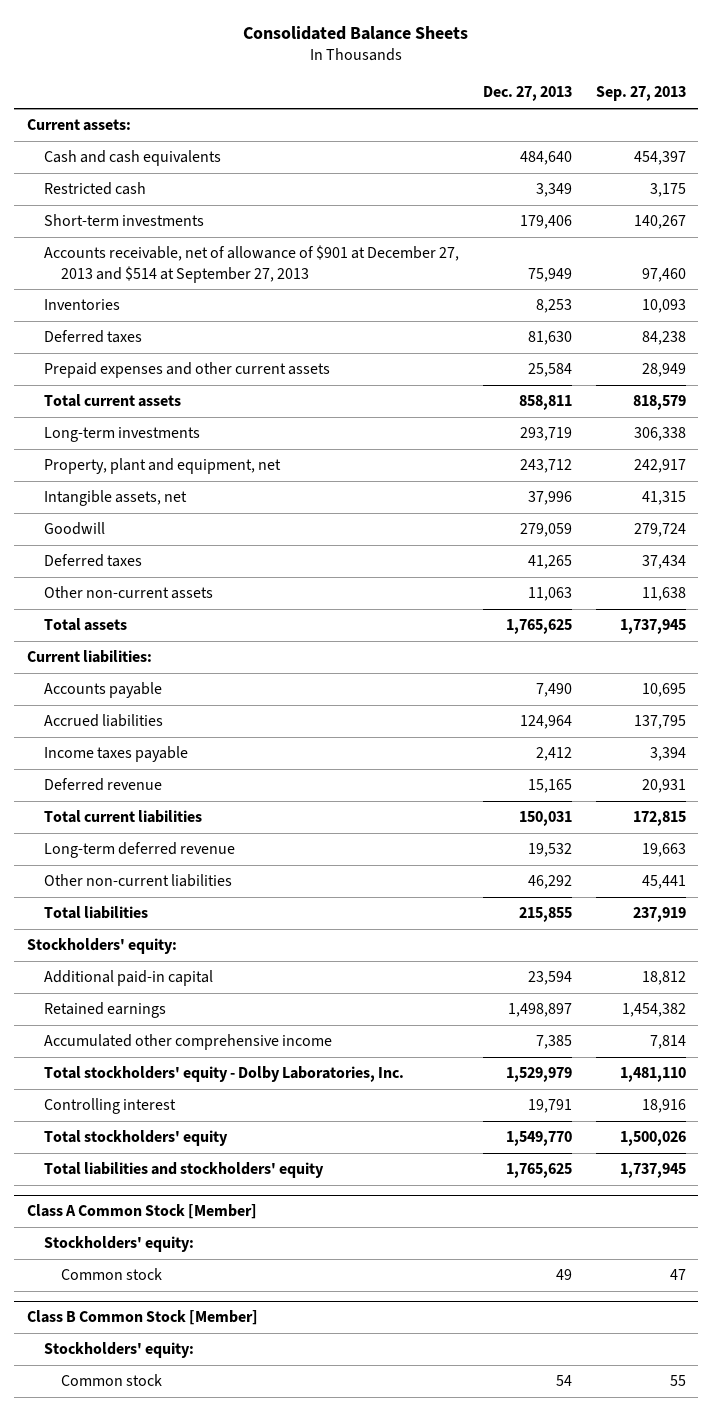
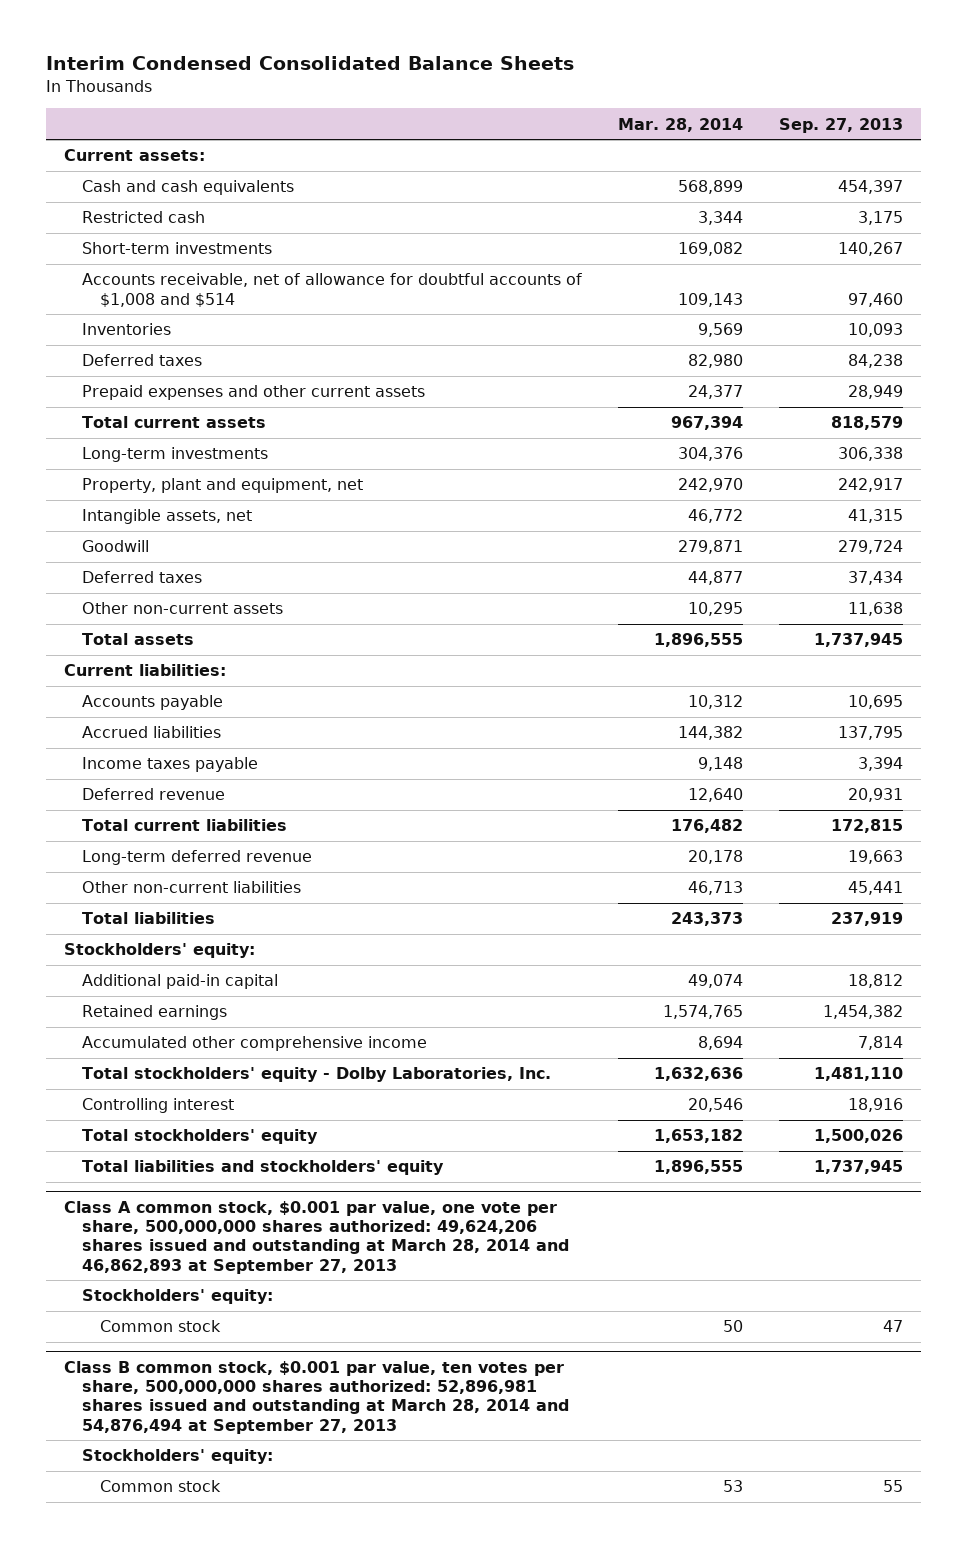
[243,26,469,41] Consolidated Balance Sheets -> [45,56,574,71] Interim Condensed Consolidated Balance Sheets
[482,86,572,102] Dec. 27, 2013 -> none
none -> [617,117,743,132] Mar. 28, 2014
[43,245,459,283] Accounts receivable, net of allowance of $901 at December 27, 2013 and $514 at September 27, 2013 -> [81,273,582,307] Accounts receivable, net of allowance for doubtful accounts of $1,008 and $514
[26,1204,257,1220] Class A Common Stock [Member] -> none
none -> [63,1200,569,1274] Class A common stock, $0.001 par value, one vote per share, 500,000,000 shares authorized: 49,624,206 shares issued and outstanding at March 28, 2014 and 46,862,893 at September 27, 2013
[26,1310,258,1326] Class B Common Stock [Member] -> none
none -> [63,1360,569,1434] Class B common stock, $0.001 par value, ten votes per share, 500,000,000 shares authorized: 52,896,981 shares issued and outstanding at March 28, 2014 and 54,876,494 at September 27, 2013

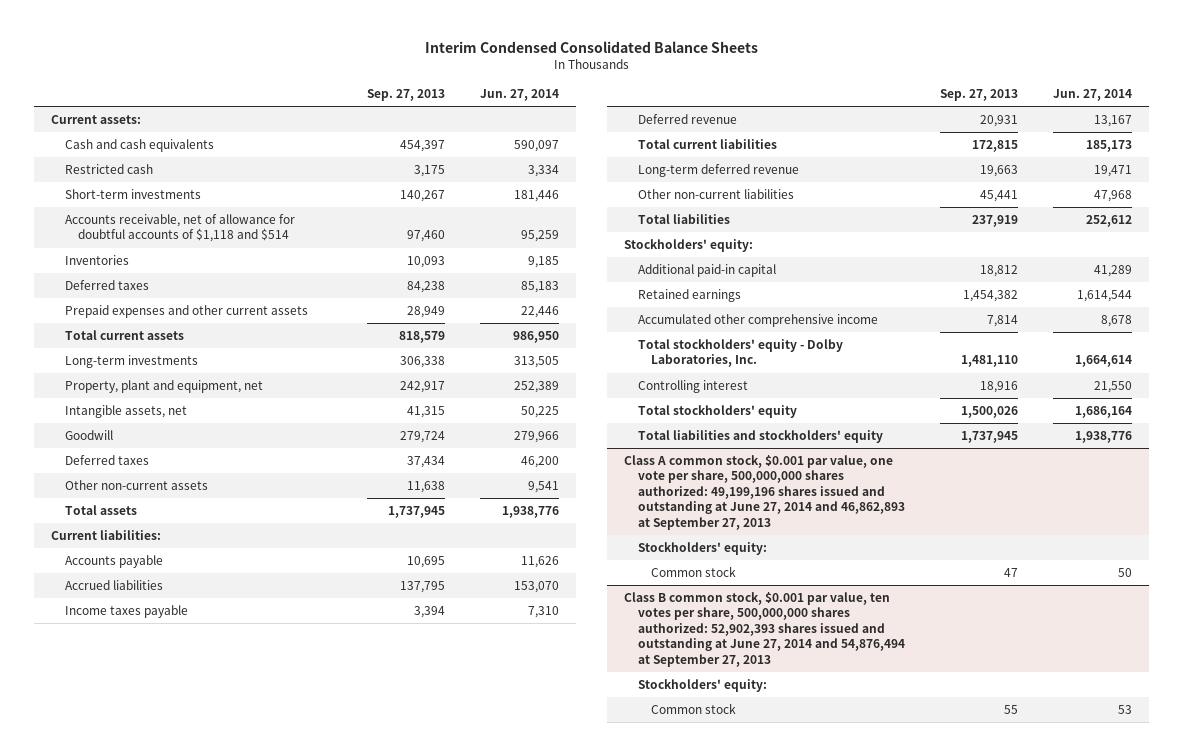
[617,117,743,132] Mar. 28, 2014 -> none
none -> [479,89,559,102] Jun. 27, 2014
[81,273,582,307] Accounts receivable, net of allowance for doubtful accounts of $1,008 and $514 -> [64,213,295,243] Accounts receivable, net of allowance for doubtful accounts of $1,118 and $514
[63,1200,569,1274] Class A common stock, $0.001 par value, one vote per share, 500,000,000 shares authorized: 49,624,206 shares issued and outstanding at March 28, 2014 and 46,862,893 at September 27, 2013 -> [624,454,905,530] Class A common stock, $0.001 par value, one vote per share, 500,000,000 shares authorized: 49,199,196 shares issued and outstanding at June 27, 2014 and 46,862,893 at September 27, 2013
[63,1360,569,1434] Class B common stock, $0.001 par value, ten votes per share, 500,000,000 shares authorized: 52,896,981 shares issued and outstanding at March 28, 2014 and 54,876,494 at September 27, 2013 -> [624,591,905,667] Class B common stock, $0.001 par value, ten votes per share, 500,000,000 shares authorized: 52,902,393 shares issued and outstanding at June 27, 2014 and 54,876,494 at September 27, 2013

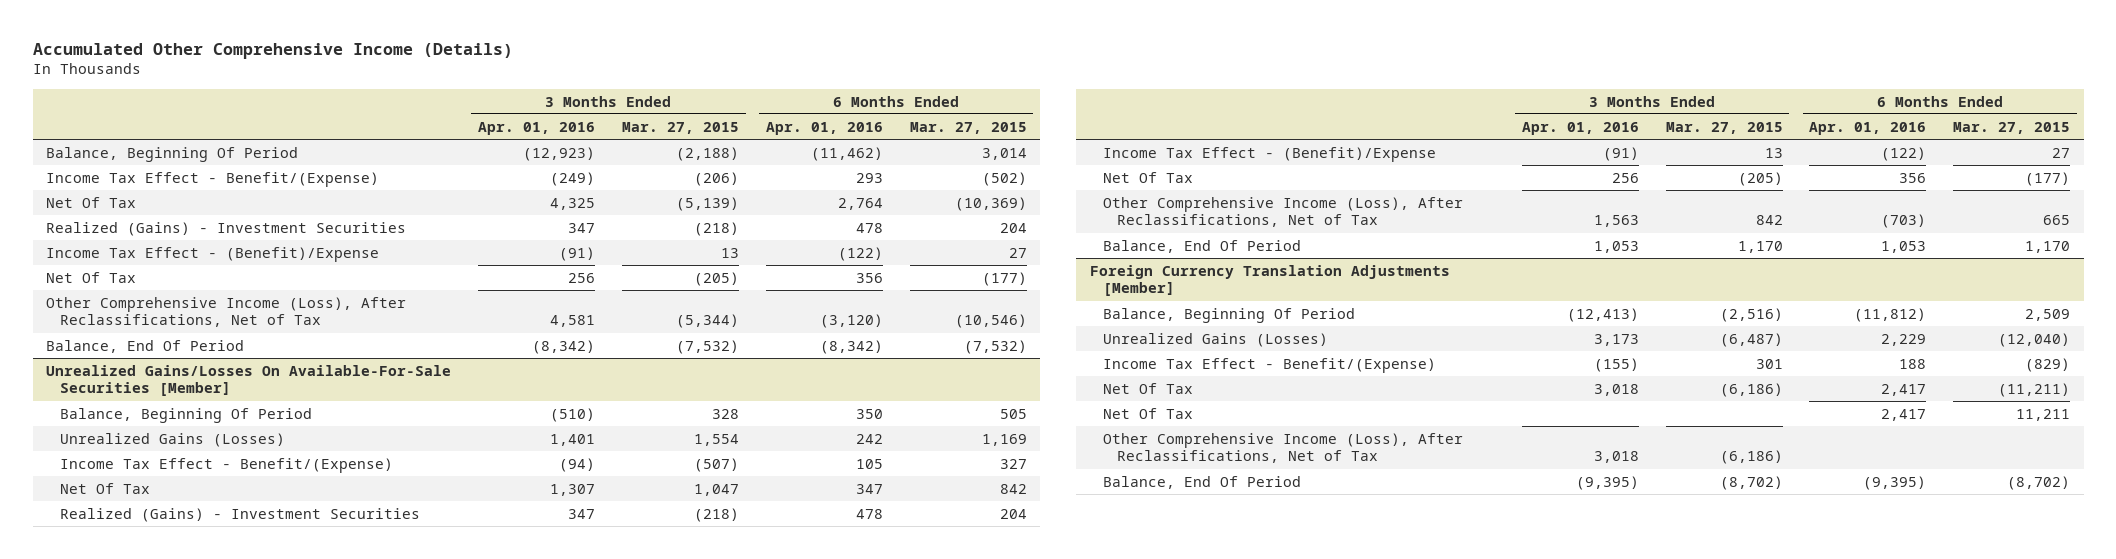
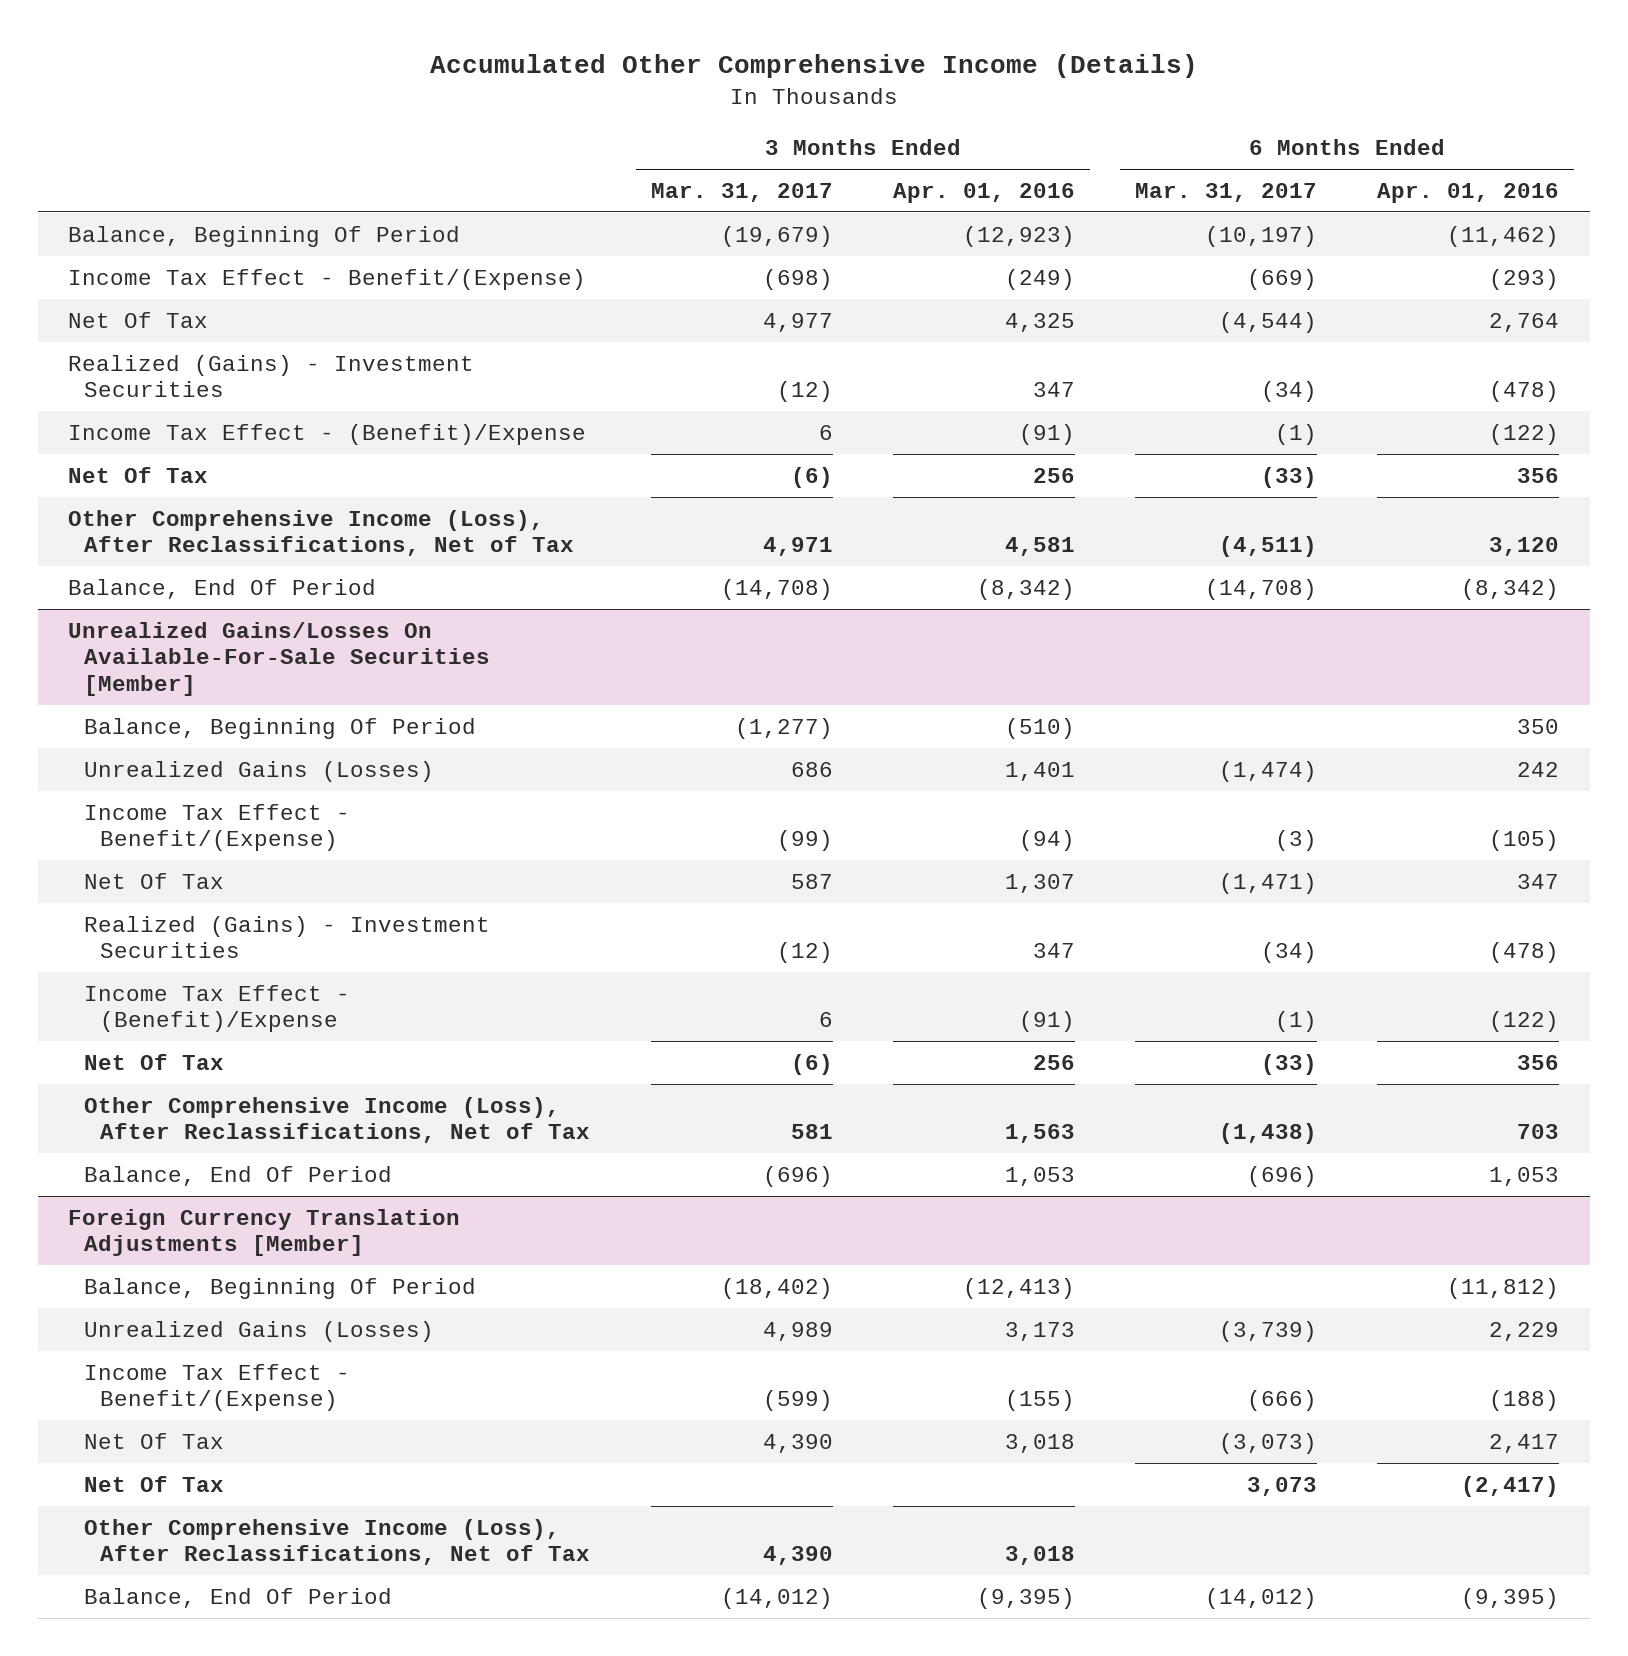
[621,121,739,134] Mar. 27, 2015 -> none
[909,121,1027,134] Mar. 27, 2015 -> none
none -> [650,183,833,203] Mar. 31, 2017
none -> [1135,183,1318,203] Mar. 31, 2017
[855,172,883,183] 293 -> [1489,268,1560,290] (293)
[855,222,883,233] 478 -> [1489,381,1560,403] (478)
[819,314,883,329] (3,120) -> [1489,537,1560,557] 3,120
[855,458,883,469] 105 -> [1489,830,1560,852] (105)
[855,508,883,519] 478 -> [1489,942,1560,964] (478)
[1881,214,1927,229] (703) -> [1517,1124,1560,1140] 703
[1899,358,1927,369] 188 -> [1489,1390,1560,1412] (188)
[1881,408,1927,421] 2,417 -> [1461,1475,1560,1497] (2,417)

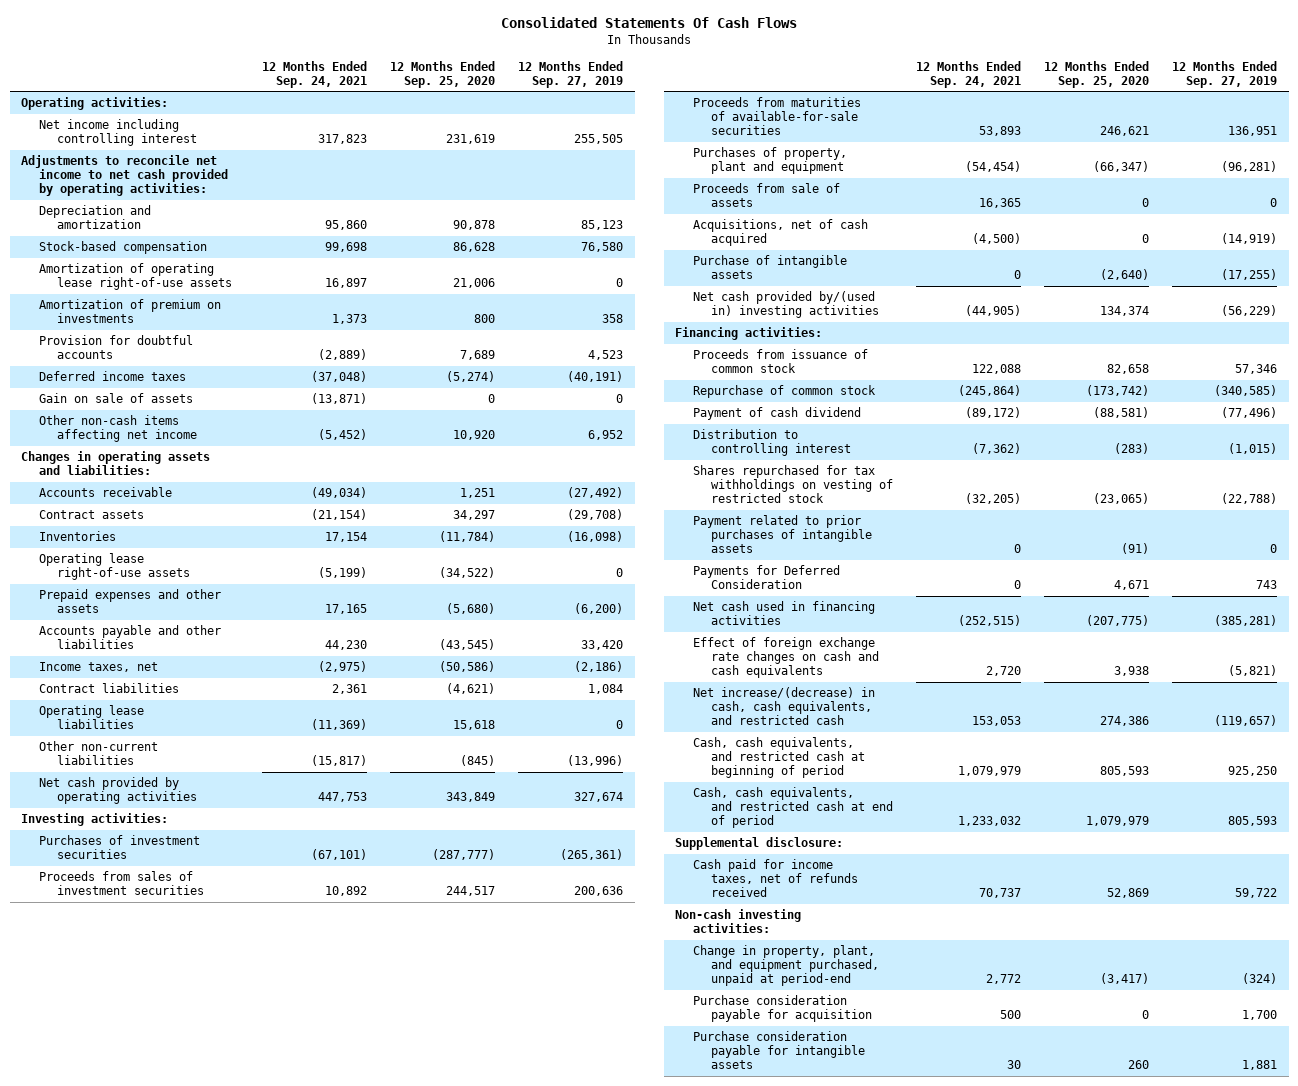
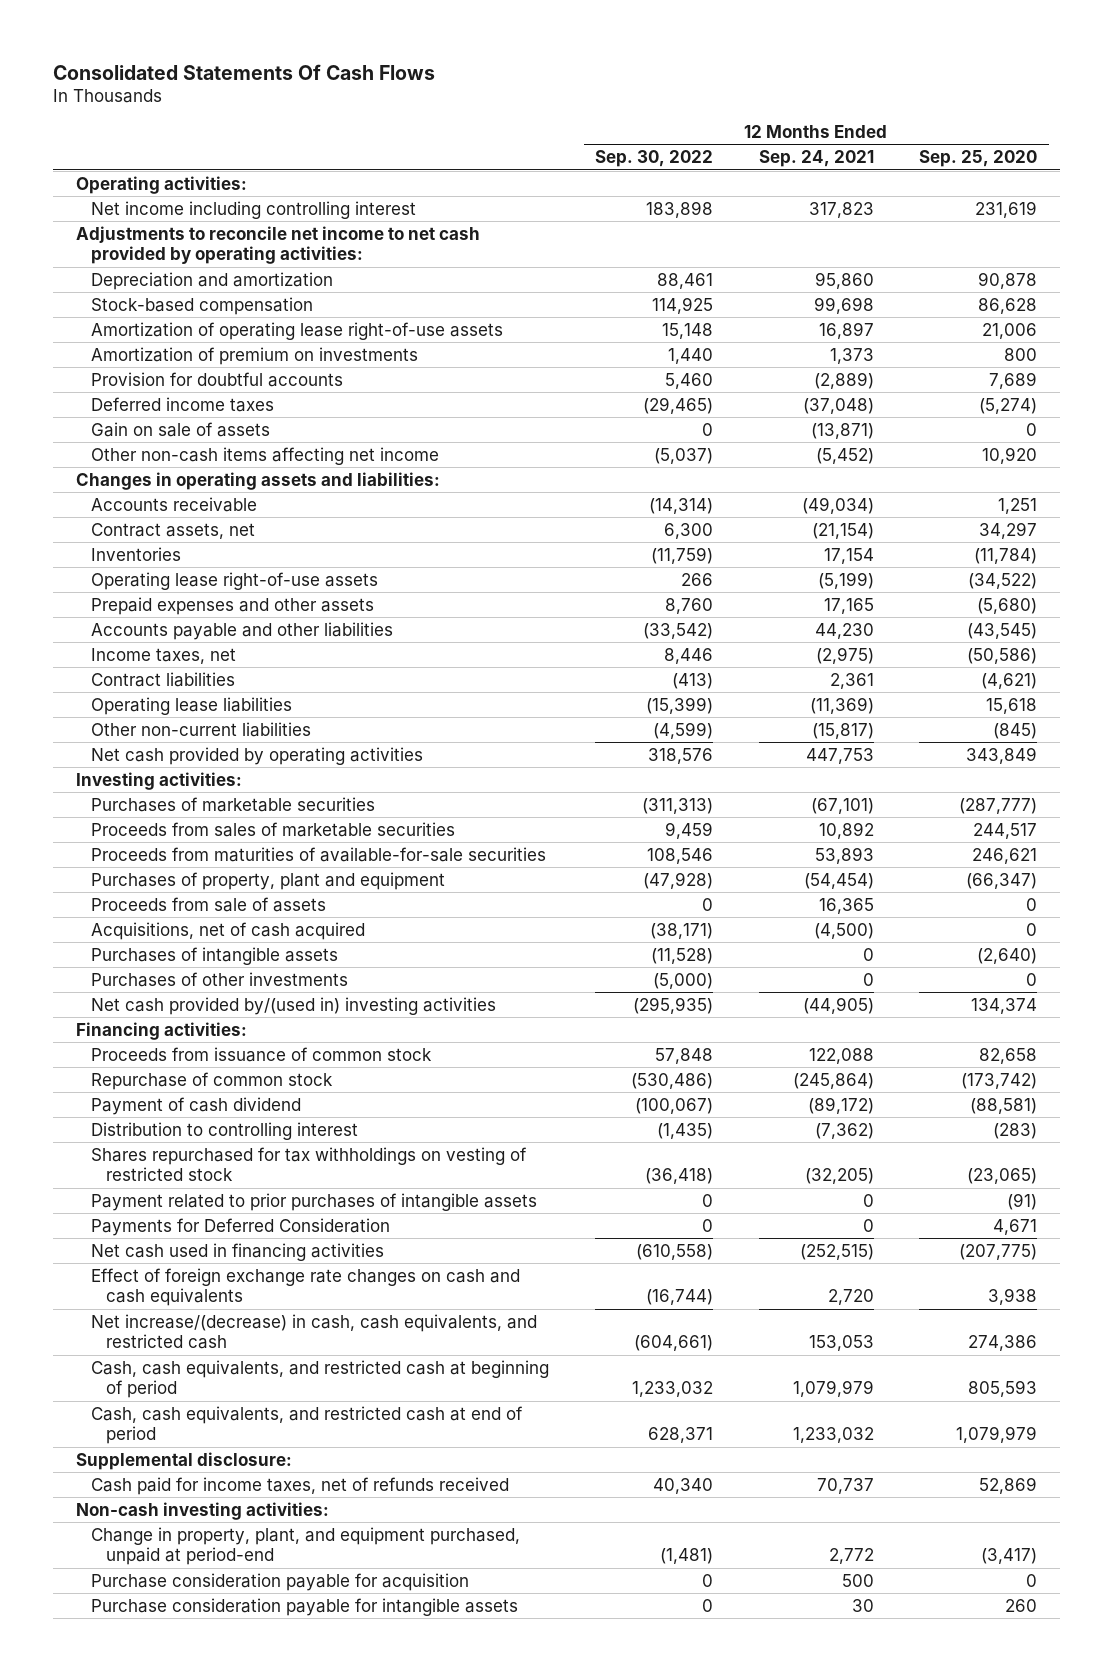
[518,60,624,88] 12 Months Ended Sep. 27, 2019 -> none
none -> [594,150,713,168] Sep. 30, 2022
[39,510,145,520] Contract assets -> [91,522,256,539] Contract assets, net
[39,835,201,860] Purchases of investment securities -> [91,796,376,812] Purchases of marketable securities
[39,871,205,896] Proceeds from sales of investment securities -> [91,821,456,837] Proceeds from sales of marketable securities
[693,255,848,280] Purchase of intangible assets -> [91,946,339,965] Purchases of intangible assets
none -> [91,971,349,987] Purchases of other investments

